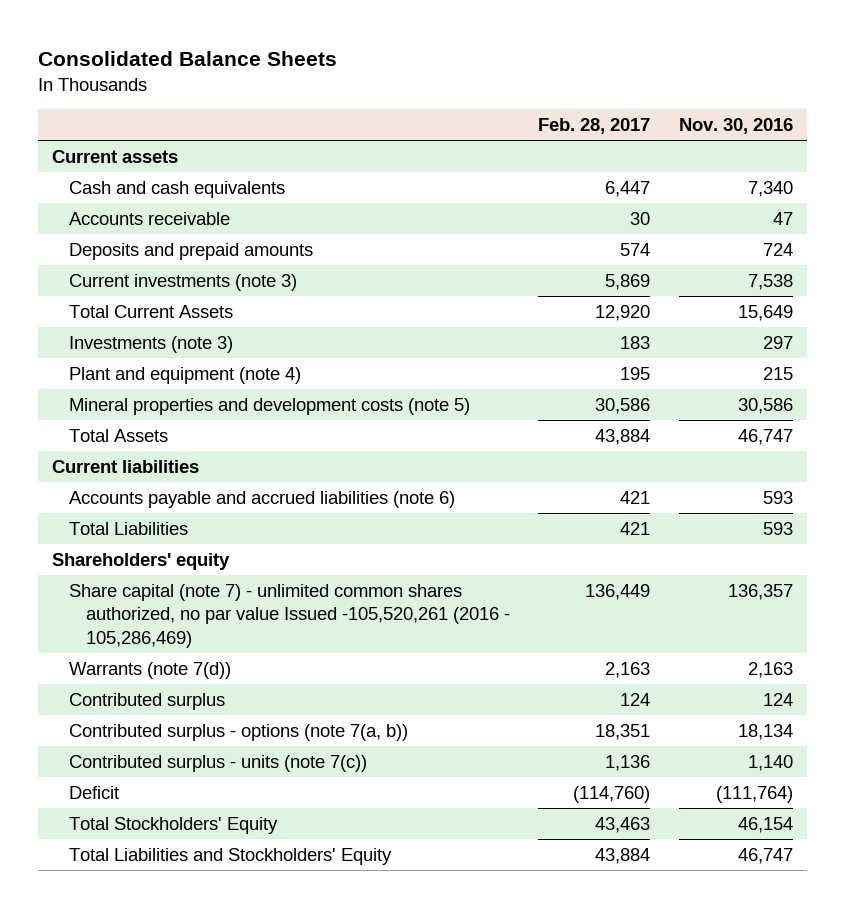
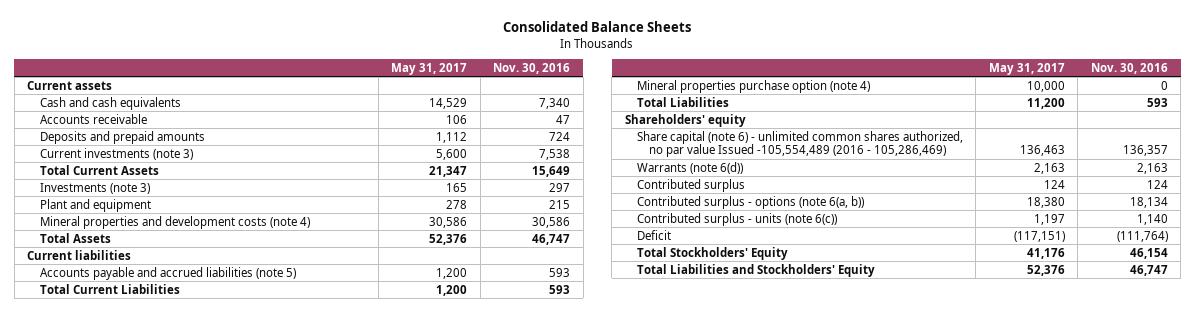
[538,117,651,134] Feb. 28, 2017 -> none
none -> [391,62,468,75] May 31, 2017
[68,366,301,384] Plant and equipment (note 4) -> [39,198,151,212] Plant and equipment
[68,397,470,415] Mineral properties and development costs (note 5) -> [39,215,310,229] Mineral properties and development costs (note 4)
[68,490,455,508] Accounts payable and accrued liabilities (note 6) -> [39,266,296,280] Accounts payable and accrued liabilities (note 5)
none -> [39,283,180,294] Total Current Liabilities
none -> [637,79,871,93] Mineral properties purchase option (note 4)
[68,583,511,648] Share capital (note 7) - unlimited common shares authorized, no par value Issued -105,520,261 (2016 - 105,286,469) -> [637,130,964,158] Share capital (note 6) - unlimited common shares authorized, no par value Issued -105,554,489 (2016 - 105,286,469)
[68,661,231,679] Warrants (note 7(d)) -> [637,161,744,174] Warrants (note 6(d))
[68,723,408,741] Contributed surplus - options (note 7(a, b)) -> [637,195,865,209] Contributed surplus - options (note 6(a, b))
[68,754,367,772] Contributed surplus - units (note 7(c)) -> [637,212,838,226] Contributed surplus - units (note 6(c))

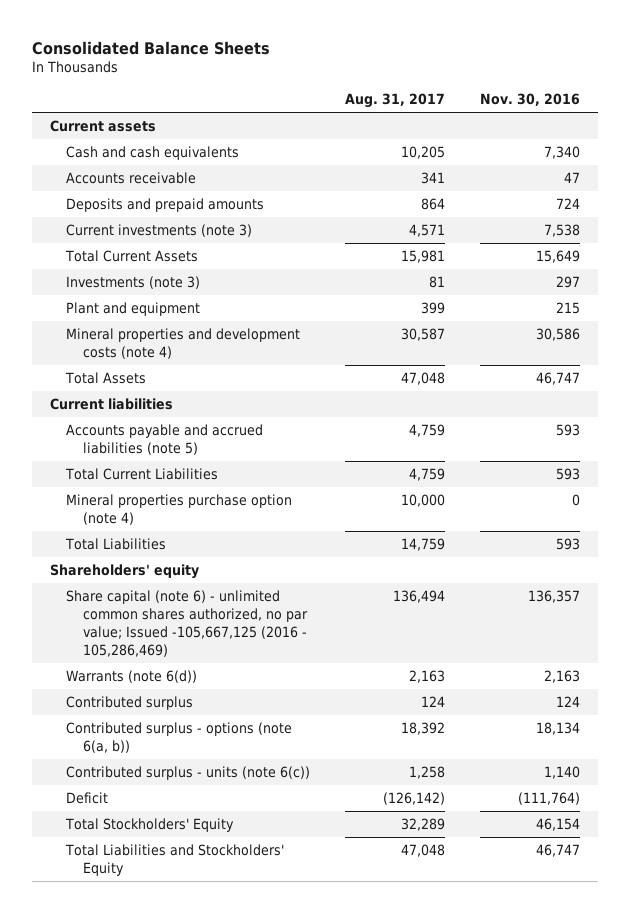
[391,62,468,75] May 31, 2017 -> none
none -> [345,93,446,109] Aug. 31, 2017
[637,130,964,158] Share capital (note 6) - unlimited common shares authorized, no par value Issued -105,554,489 (2016 - 105,286,469) -> [66,590,309,657] Share capital (note 6) - unlimited common shares authorized, no par value; Issued -105,667,125 (2016 - 105,286,469)

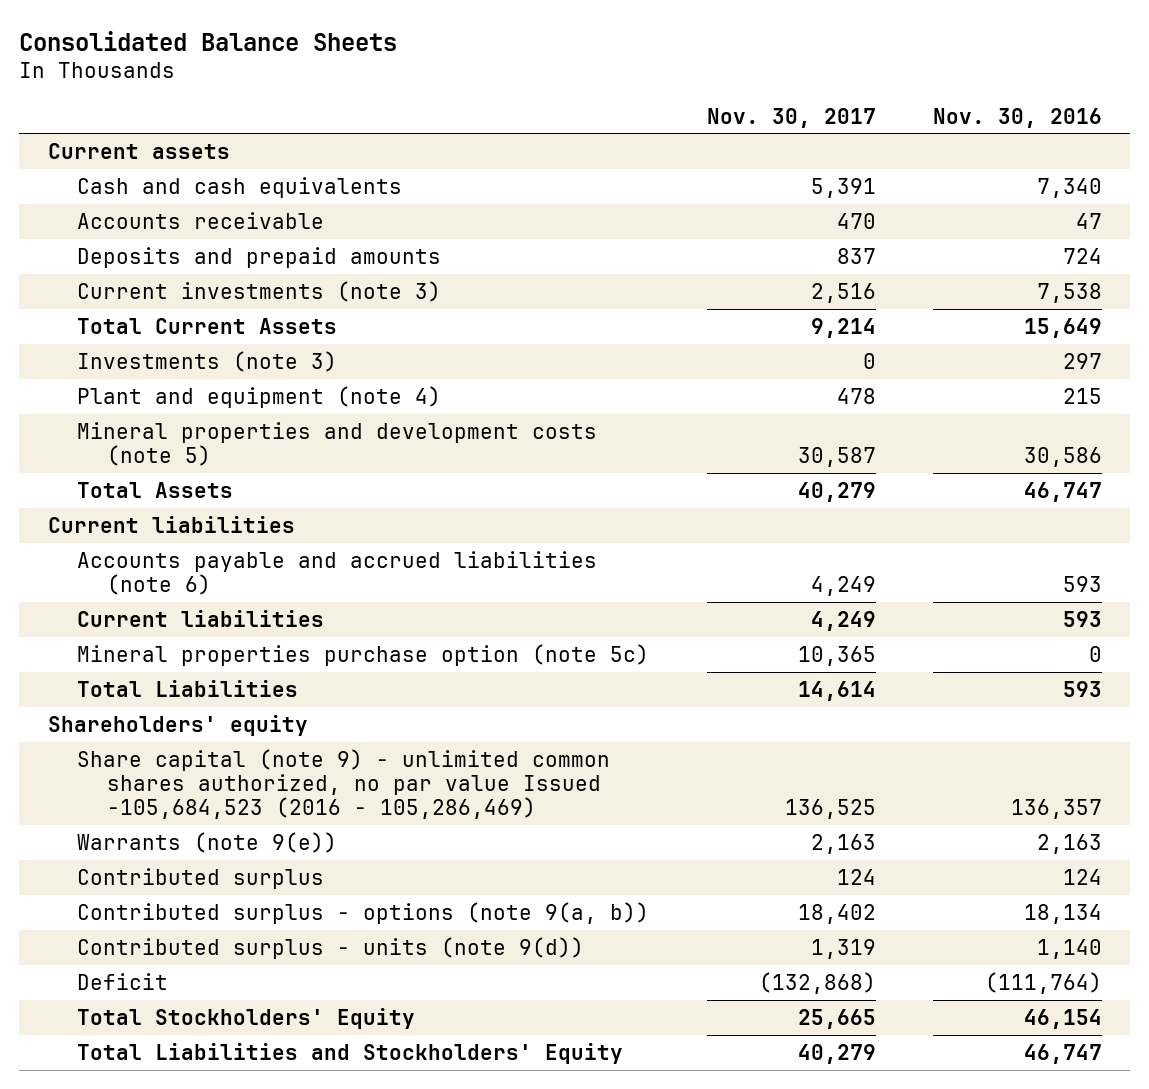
[345,93,446,109] Aug. 31, 2017 -> none
none -> [706,107,876,128] Nov. 30, 2017
[66,302,201,317] Plant and equipment -> [77,385,442,408] Plant and equipment (note 4)
[66,328,301,359] Mineral properties and development costs (note 4) -> [77,421,598,467] Mineral properties and development costs (note 5)
[66,424,264,455] Accounts payable and accrued liabilities (note 5) -> [77,550,598,596] Accounts payable and accrued liabilities (note 6)
[65,468,219,481] Total Current Liabilities -> [77,609,325,627] Current liabilities
[66,494,293,525] Mineral properties purchase option (note 4) -> [77,643,650,666] Mineral properties purchase option (note 5c)
[66,590,309,657] Share capital (note 6) - unlimited common shares authorized, no par value; Issued -105,667,125 (2016 - 105,286,469) -> [77,748,611,820] Share capital (note 9) - unlimited common shares authorized, no par value Issued -105,684,523 (2016 - 105,286,469)
[66,670,198,684] Warrants (note 6(d)) -> [77,831,338,853] Warrants (note 9(e))
[66,722,293,753] Contributed surplus - options (note 6(a, b)) -> [77,901,650,924] Contributed surplus - options (note 9(a, b))
[66,766,311,781] Contributed surplus - units (note 6(c)) -> [77,936,585,959] Contributed surplus - units (note 9(d))

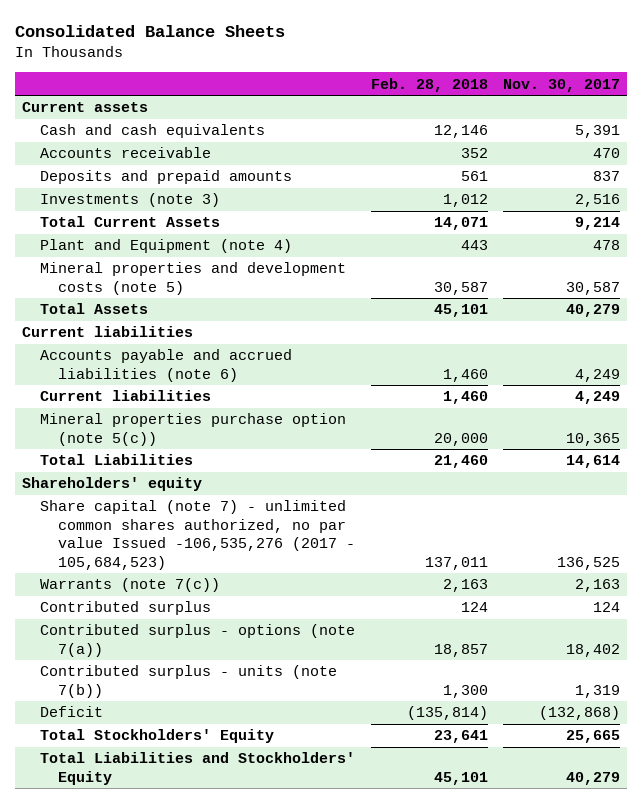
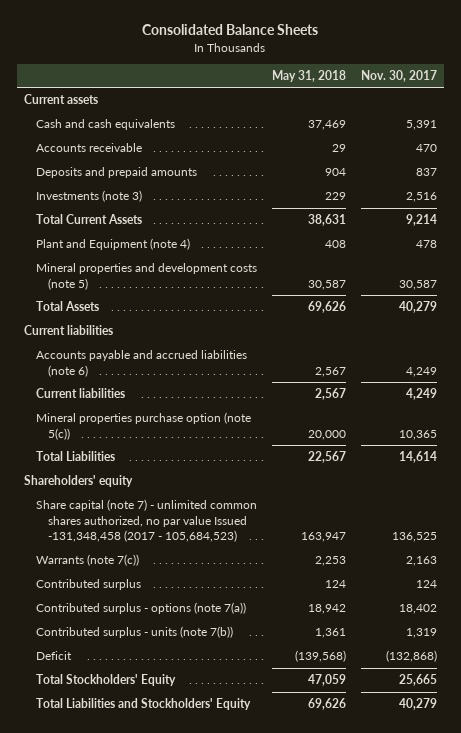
[370,77,488,92] Feb. 28, 2018 -> none
none -> [271,69,346,82] May 31, 2018
[40,500,356,570] Share capital (note 7) - unlimited common shares authorized, no par value Issued -106,535,276 (2017 - 105,684,523) -> [35,499,257,543] Share capital (note 7) - unlimited common shares authorized, no par value Issued -131,348,458 (2017 - 105,684,523)

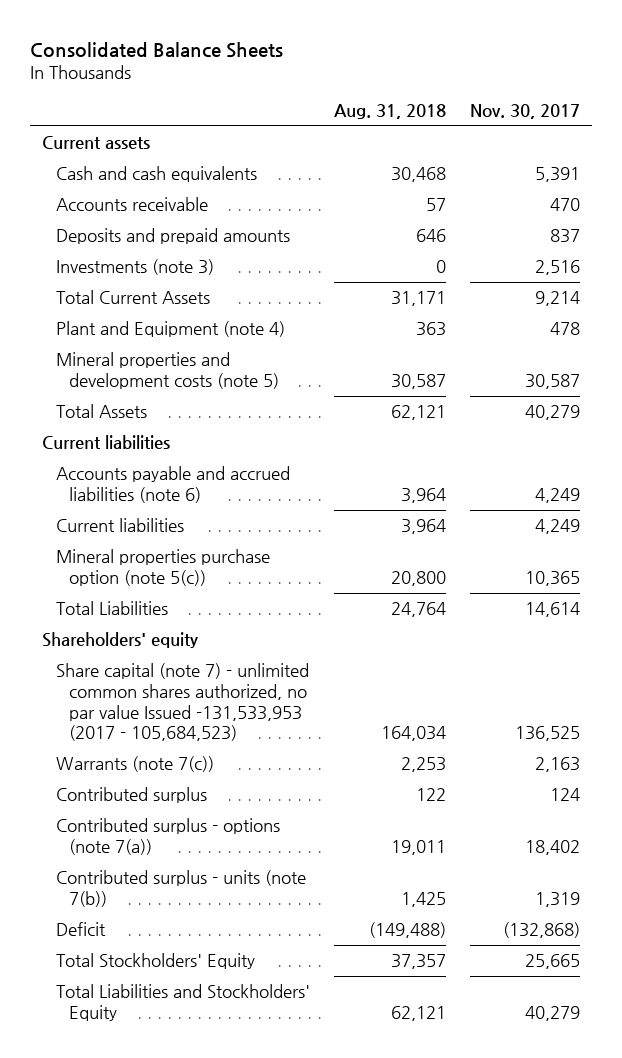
[271,69,346,82] May 31, 2018 -> none
none -> [333,103,446,119] Aug. 31, 2018
[35,499,257,543] Share capital (note 7) - unlimited common shares authorized, no par value Issued -131,348,458 (2017 - 105,684,523) -> [55,663,309,742] Share capital (note 7) - unlimited common shares authorized, no par value Issued -131,533,953 (2017 - 105,684,523)

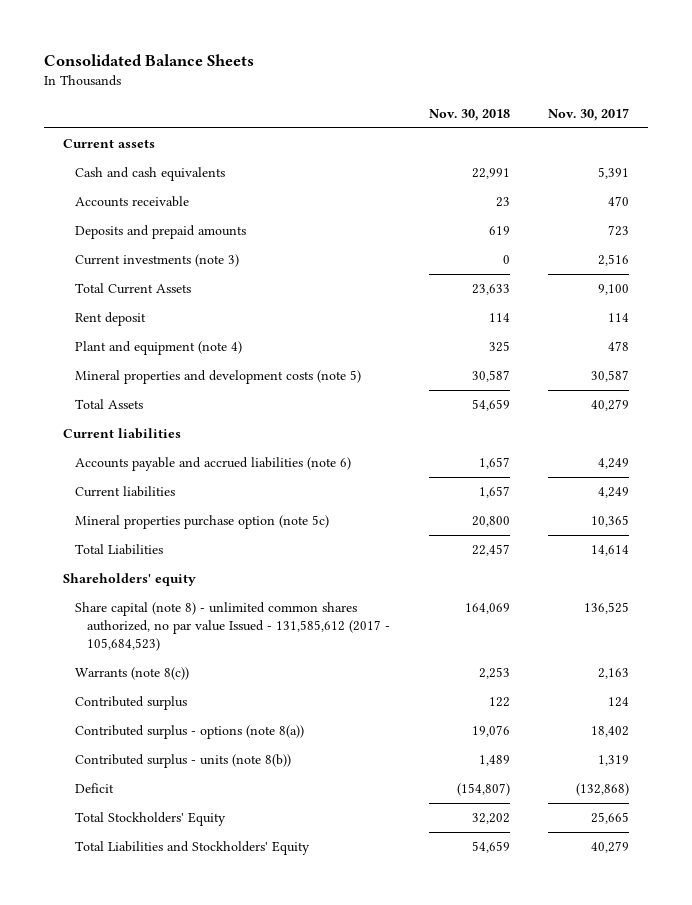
[333,103,446,119] Aug. 31, 2018 -> none
none -> [428,108,510,121] Nov. 30, 2018
[549,229,580,244] 837 -> [607,224,629,236] 723
[55,259,214,276] Investments (note 3) -> [75,253,240,267] Current investments (note 3)
[534,291,580,307] 9,214 -> [597,283,629,295] 9,100
none -> [75,311,147,326] Rent deposit
[55,321,285,338] Plant and Equipment (note 4) -> [75,340,243,355] Plant and equipment (note 4)
[55,549,270,586] Mineral properties purchase option (note 5(c)) -> [75,514,330,529] Mineral properties purchase option (note 5c)
[55,663,309,742] Share capital (note 7) - unlimited common shares authorized, no par value Issued -131,533,953 (2017 - 105,684,523) -> [75,601,391,651] Share capital (note 8) - unlimited common shares authorized, no par value Issued - 131,585,612 (2017 - 105,684,523)
[55,756,214,773] Warrants (note 7(c)) -> [75,666,190,680] Warrants (note 8(c))
[55,818,280,855] Contributed surplus - options (note 7(a)) -> [75,724,305,739] Contributed surplus - options (note 8(a))
[55,870,306,907] Contributed surplus - units (note 7(b)) -> [75,753,292,768] Contributed surplus - units (note 8(b))

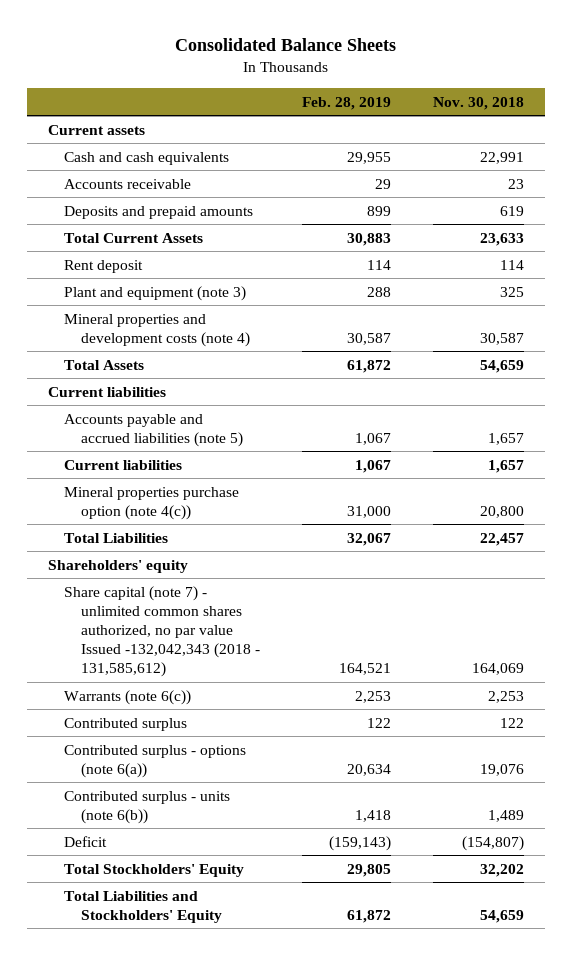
[547,107,629,121] Nov. 30, 2017 -> none
none -> [301,96,391,110] Feb. 28, 2019
[75,253,240,267] Current investments (note 3) -> none
[75,340,243,355] Plant and equipment (note 4) -> [64,285,247,301] Plant and equipment (note 3)
[75,369,362,384] Mineral properties and development costs (note 5) -> [64,313,250,347] Mineral properties and development costs (note 4)
[75,456,352,471] Accounts payable and accrued liabilities (note 6) -> [64,413,243,447] Accounts payable and accrued liabilities (note 5)
[75,514,330,529] Mineral properties purchase option (note 5c) -> [64,486,240,520] Mineral properties purchase option (note 4(c))
[75,601,391,651] Share capital (note 8) - unlimited common shares authorized, no par value Issued - 131,585,612 (2017 - 105,684,523) -> [64,585,260,678] Share capital (note 7) - unlimited common shares authorized, no par value Issued -132,042,343 (2018 - 131,585,612)
[75,666,190,680] Warrants (note 8(c)) -> [64,689,192,705] Warrants (note 6(c))
[75,724,305,739] Contributed surplus - options (note 8(a)) -> [64,744,247,778] Contributed surplus - options (note 6(a))
[75,753,292,768] Contributed surplus - units (note 8(b)) -> [64,790,231,824] Contributed surplus - units (note 6(b))

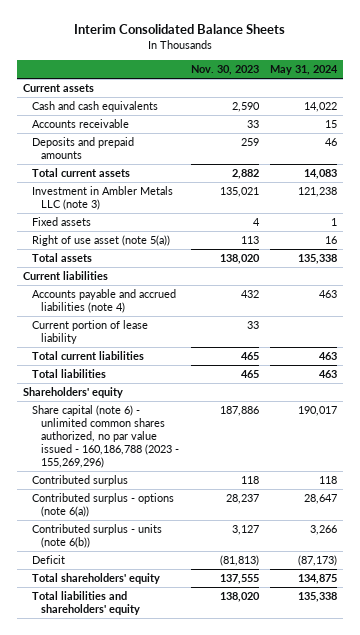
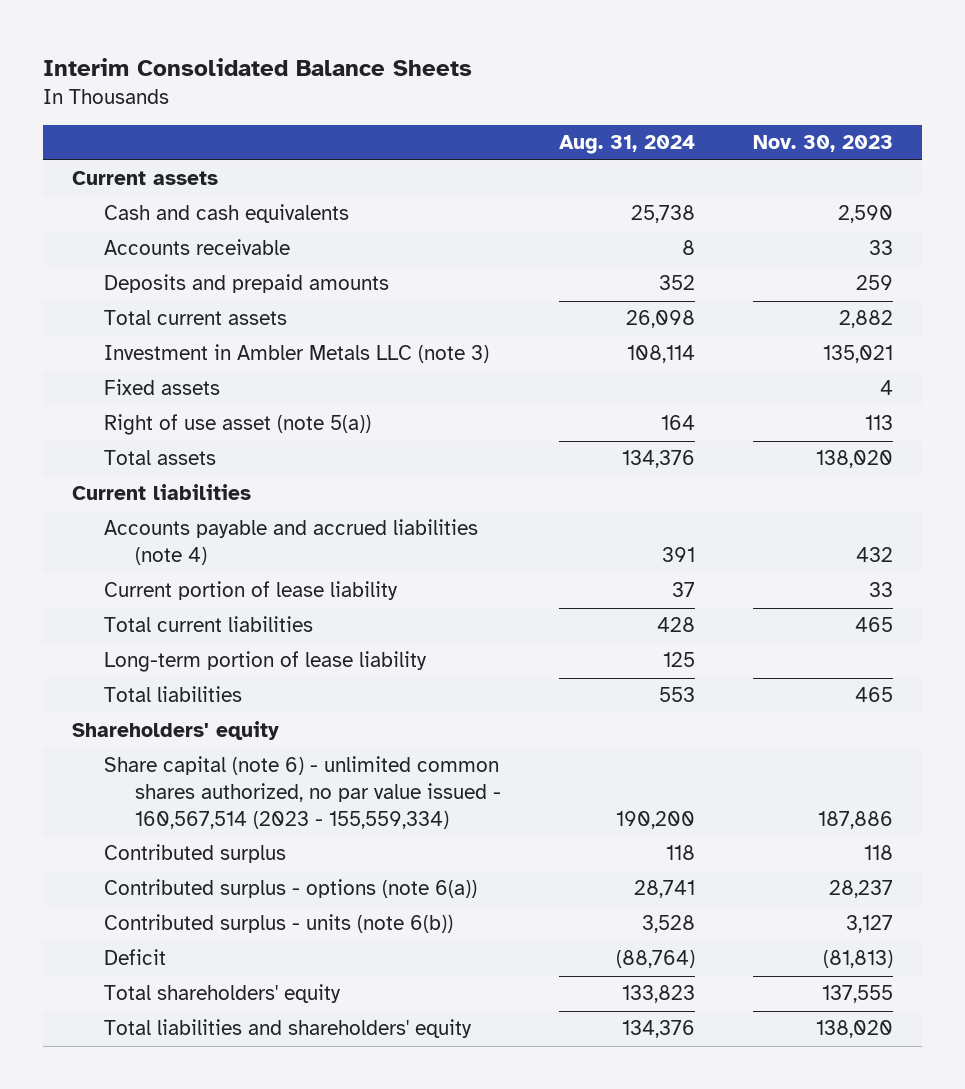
[270,65,339,76] May 31, 2024 -> none
none -> [559,135,696,155] Aug. 31, 2024
none -> [103,651,427,673] Long-term portion of lease liability
[31,405,180,469] Share capital (note 6) - unlimited common shares authorized, no par value issued - 160,186,788 (2023 - 155,269,296) -> [103,756,502,830] Share capital (note 6) - unlimited common shares authorized, no par value issued - 160,567,514 (2023 - 155,559,334)

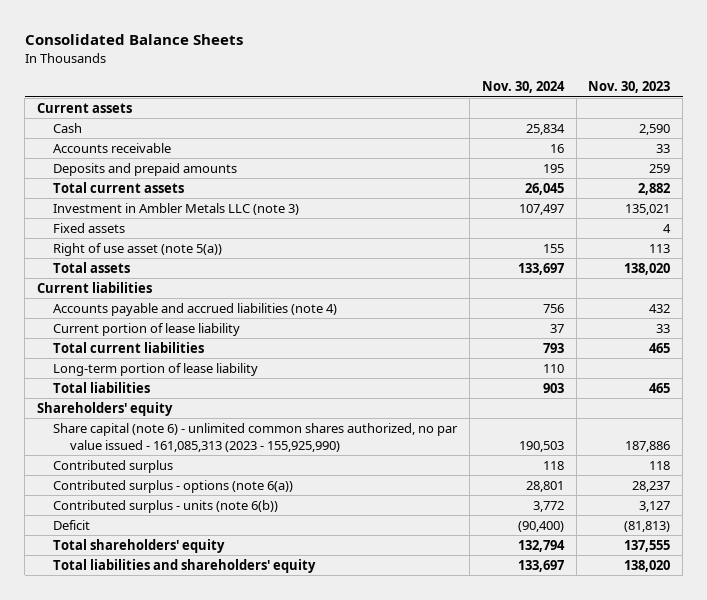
[43,57,473,76] Interim Consolidated Balance Sheets -> [24,34,243,46] Consolidated Balance Sheets
[559,135,696,155] Aug. 31, 2024 -> none
none -> [481,81,565,94] Nov. 30, 2024
[103,204,349,224] Cash and cash equivalents -> [53,122,83,133] Cash
[103,756,502,830] Share capital (note 6) - unlimited common shares authorized, no par value issued - 160,567,514 (2023 - 155,559,334) -> [53,422,459,452] Share capital (note 6) - unlimited common shares authorized, no par value issued - 161,085,313 (2023 - 155,925,990)

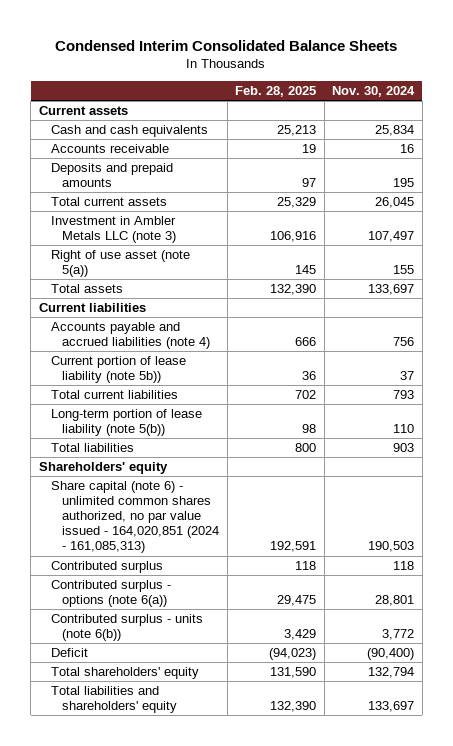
[24,34,243,46] Consolidated Balance Sheets -> [55,39,398,51] Condensed Interim Consolidated Balance Sheets
[588,81,671,94] Nov. 30, 2023 -> none
none -> [235,85,317,97] Feb. 28, 2025
[53,122,83,133] Cash -> [50,124,208,137] Cash and cash equivalents
[53,222,126,233] Fixed assets -> none
[53,322,241,336] Current portion of lease liability -> [50,355,186,384] Current portion of lease liability (note 5b))
[53,362,259,376] Long-term portion of lease liability -> [50,408,202,437] Long-term portion of lease liability (note 5(b))
[53,422,459,452] Share capital (note 6) - unlimited common shares authorized, no par value issued - 161,085,313 (2023 - 155,925,990) -> [50,480,220,554] Share capital (note 6) - unlimited common shares authorized, no par value issued - 164,020,851 (2024 - 161,085,313)

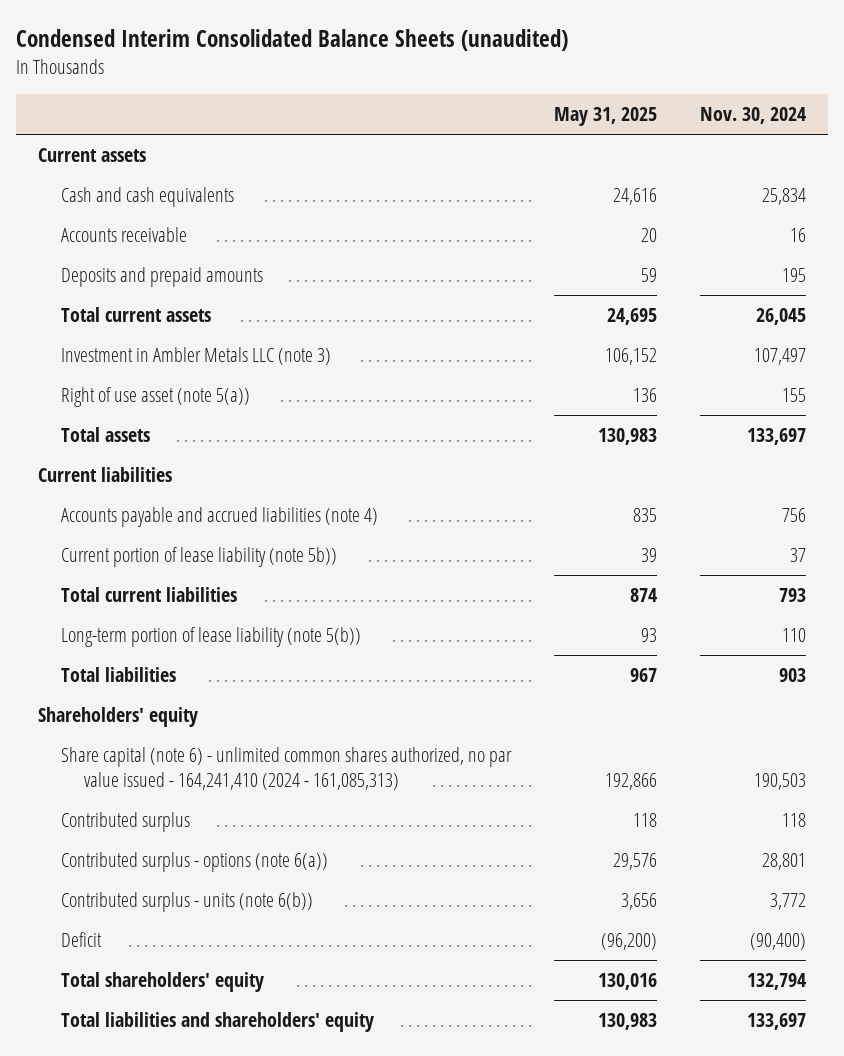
[55,39,398,51] Condensed Interim Consolidated Balance Sheets -> [16,29,569,52] Condensed Interim Consolidated Balance Sheets (unaudited)
[235,85,317,97] Feb. 28, 2025 -> none
none -> [554,107,658,127] May 31, 2025
[50,480,220,554] Share capital (note 6) - unlimited common shares authorized, no par value issued - 164,020,851 (2024 - 161,085,313) -> [60,747,512,790] Share capital (note 6) - unlimited common shares authorized, no par value issued - 164,241,410 (2024 - 161,085,313)

